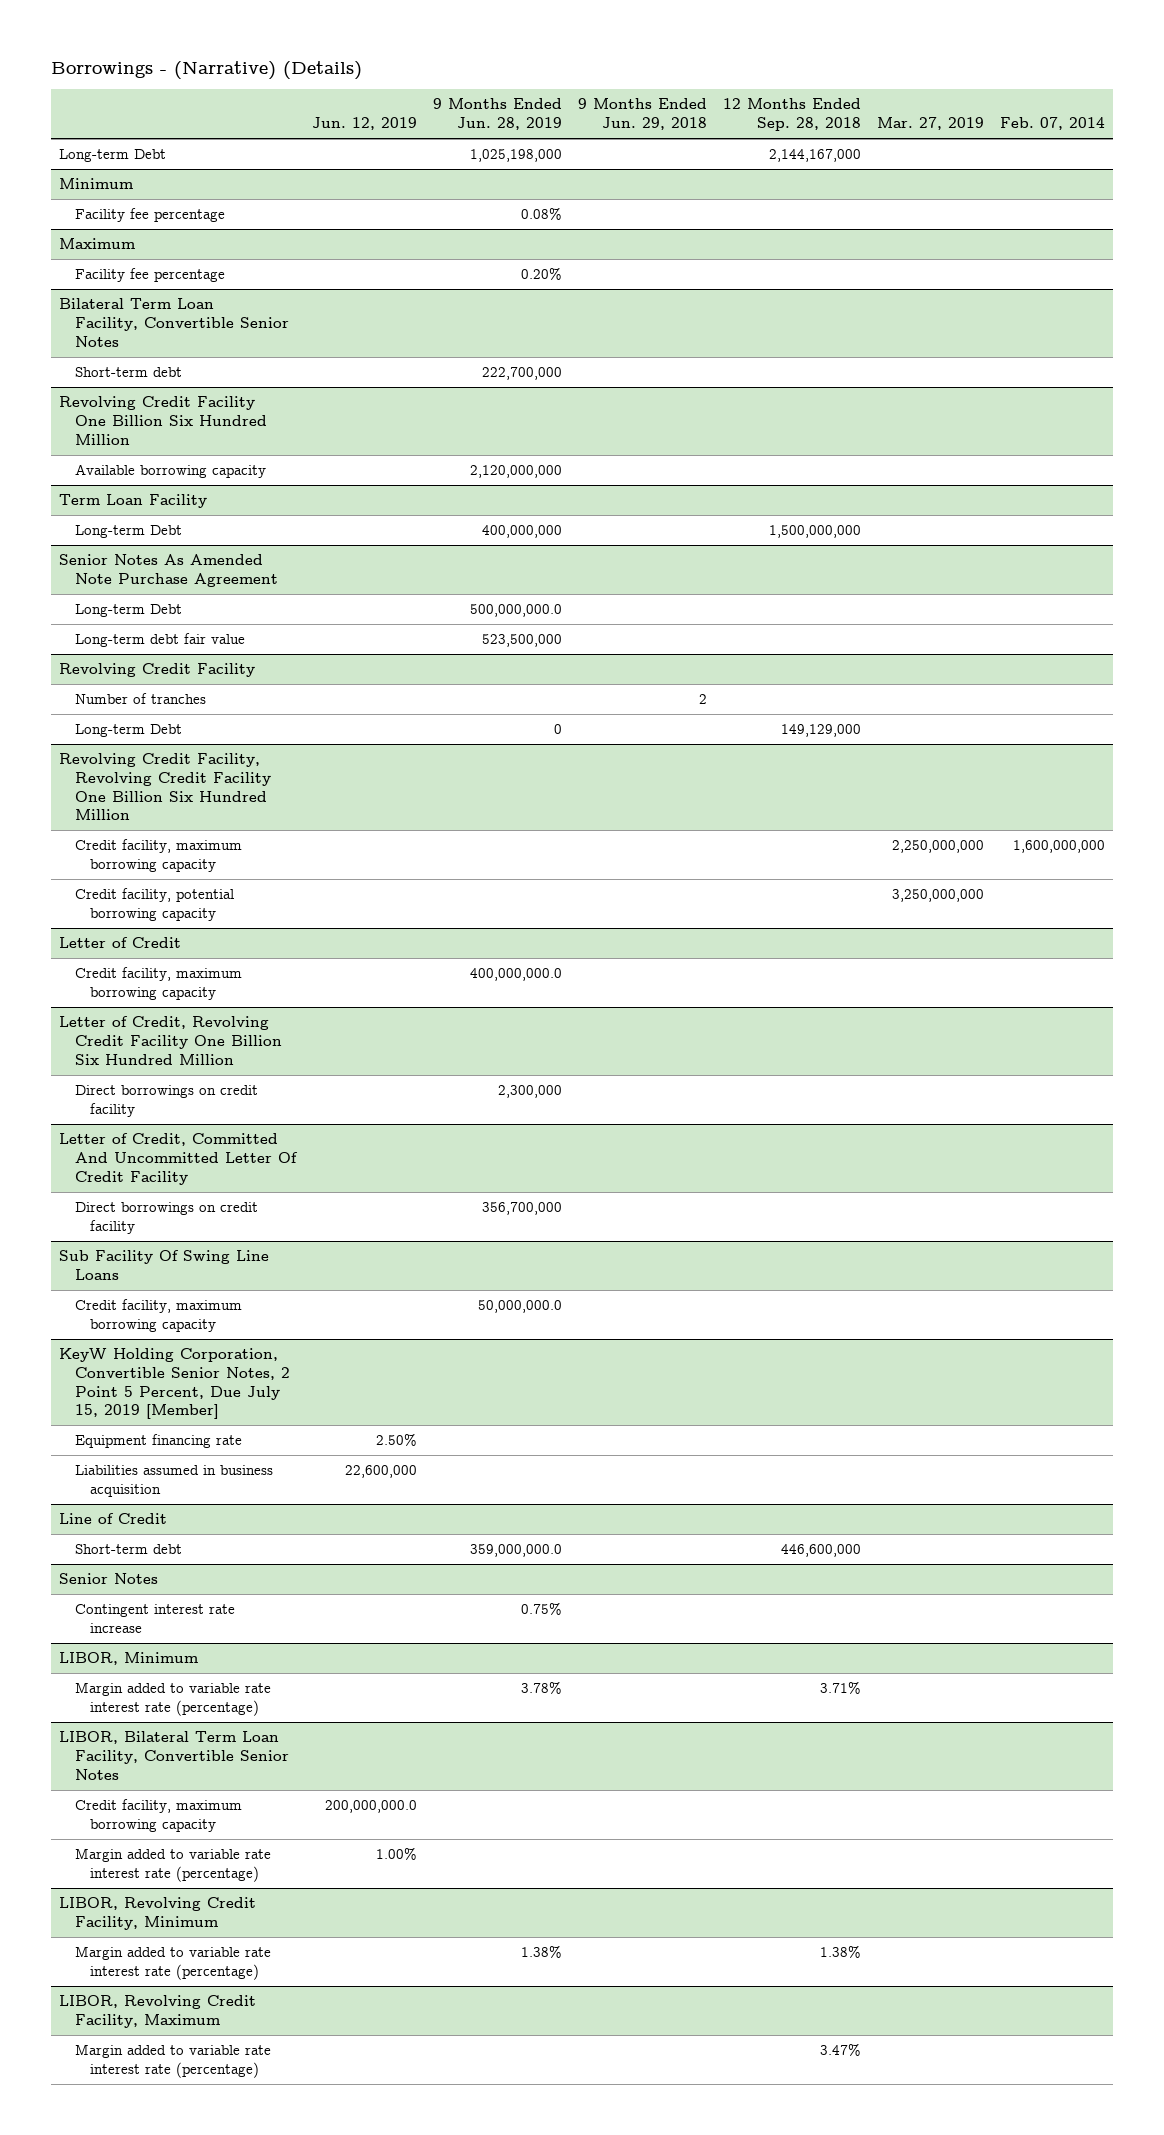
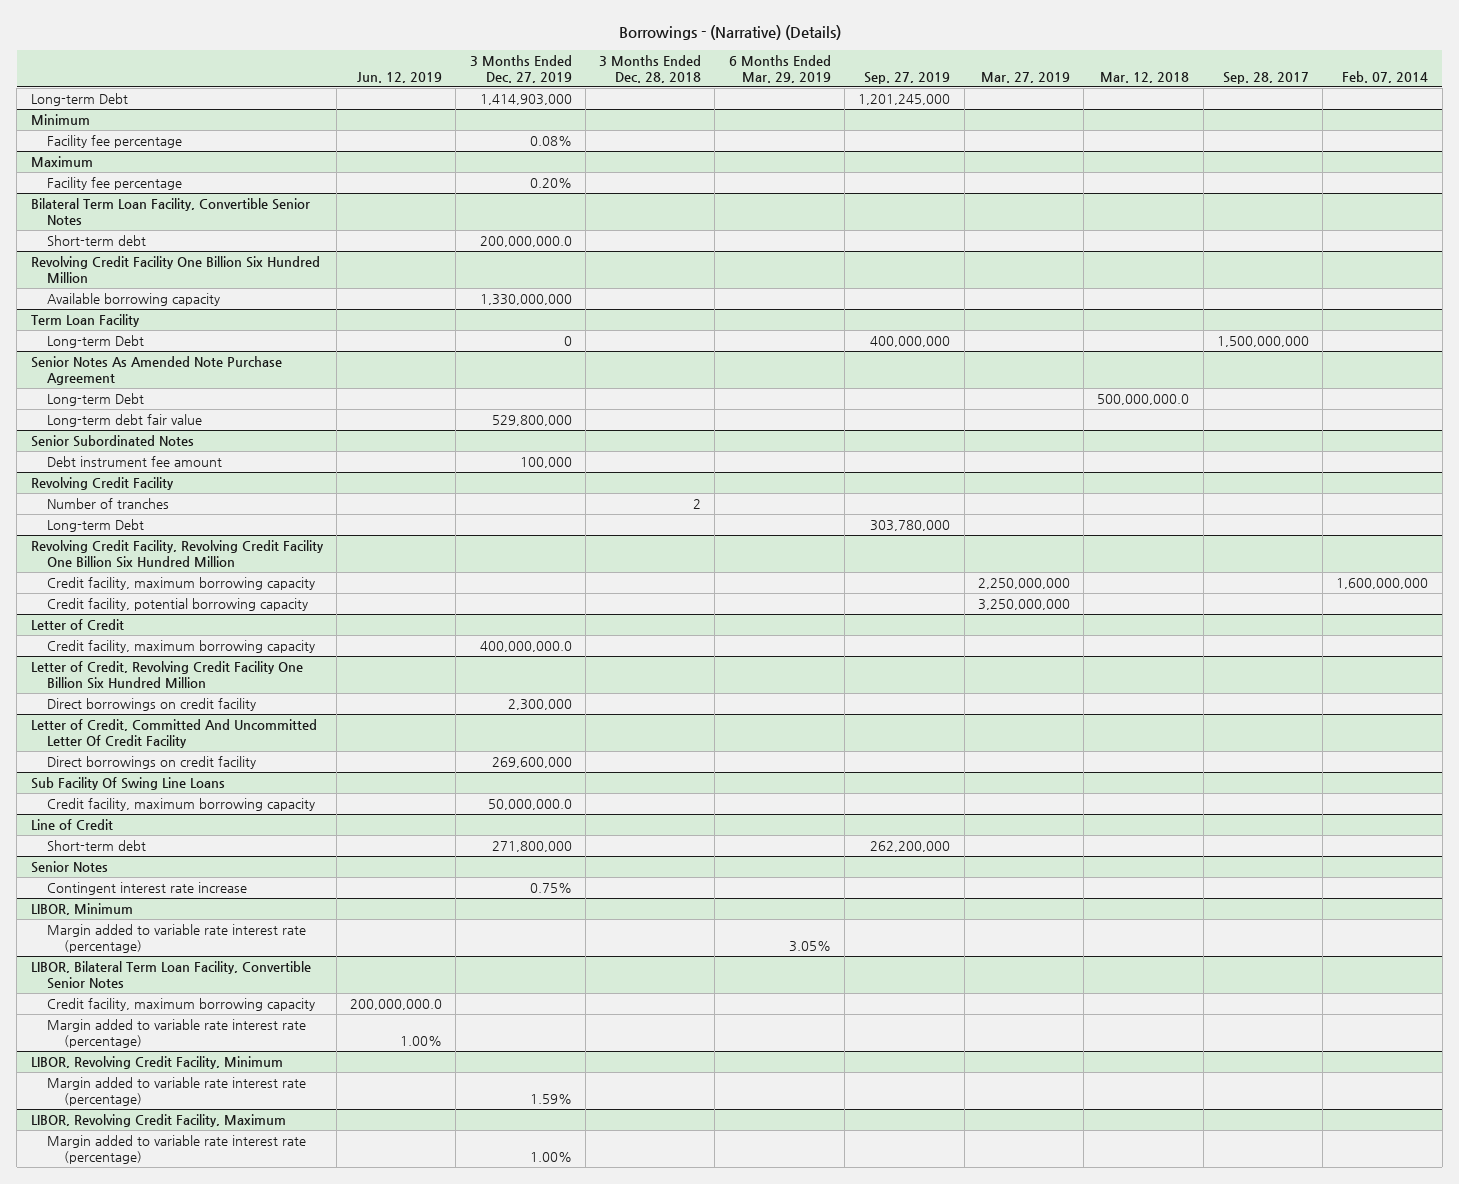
[432,98,562,131] 9 Months Ended Jun. 28, 2019 -> none
[577,98,707,131] 9 Months Ended Jun. 29, 2018 -> none
[722,98,861,132] 12 Months Ended Sep. 28, 2018 -> none
none -> [469,54,572,84] 3 Months Ended Dec. 27, 2019
none -> [599,54,702,84] 3 Months Ended Dec. 28, 2018
none -> [728,54,831,84] 6 Months Ended Mar. 29, 2019
none -> [864,72,951,85] Sep. 27, 2019
none -> [1100,72,1190,84] Mar. 12, 2018
none -> [1222,72,1309,85] Sep. 28, 2017
none -> [30,434,194,447] Senior Subordinated Notes
none -> [47,455,223,467] Debt instrument fee amount
[58,1348,290,1420] KeyW Holding Corporation, Convertible Senior Notes, 2 Point 5 Percent, Due July 15, 2019 [Member] -> none
[74,1434,242,1449] Equipment financing rate -> none
[74,1465,273,1497] Liabilities assumed in business acquisition -> none

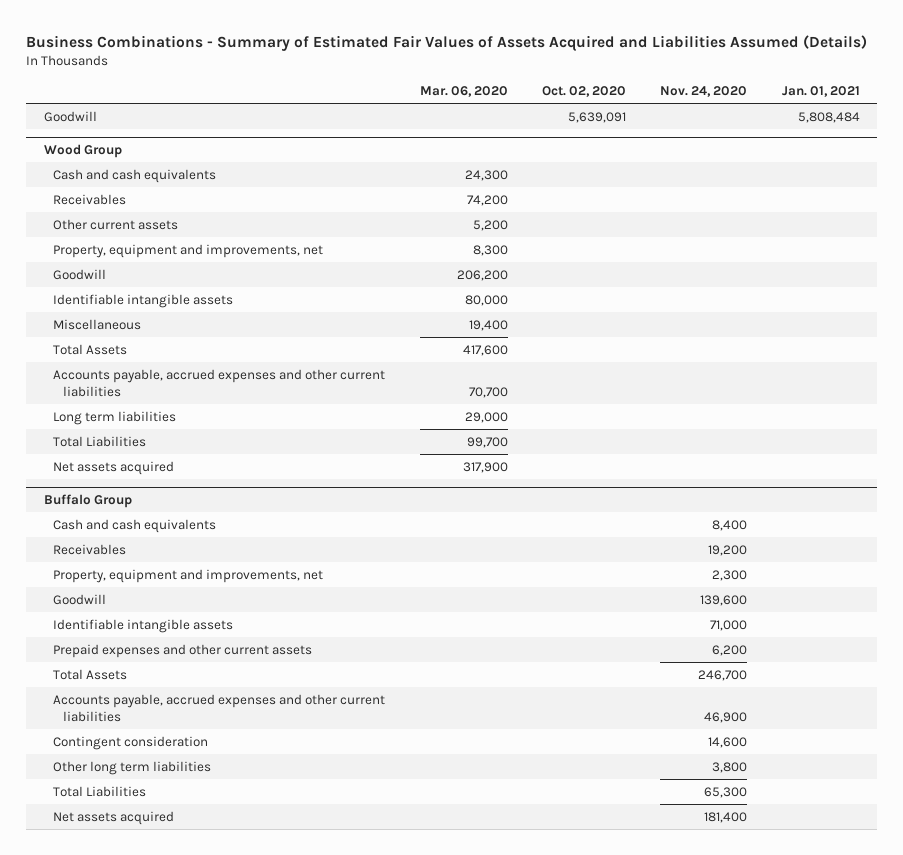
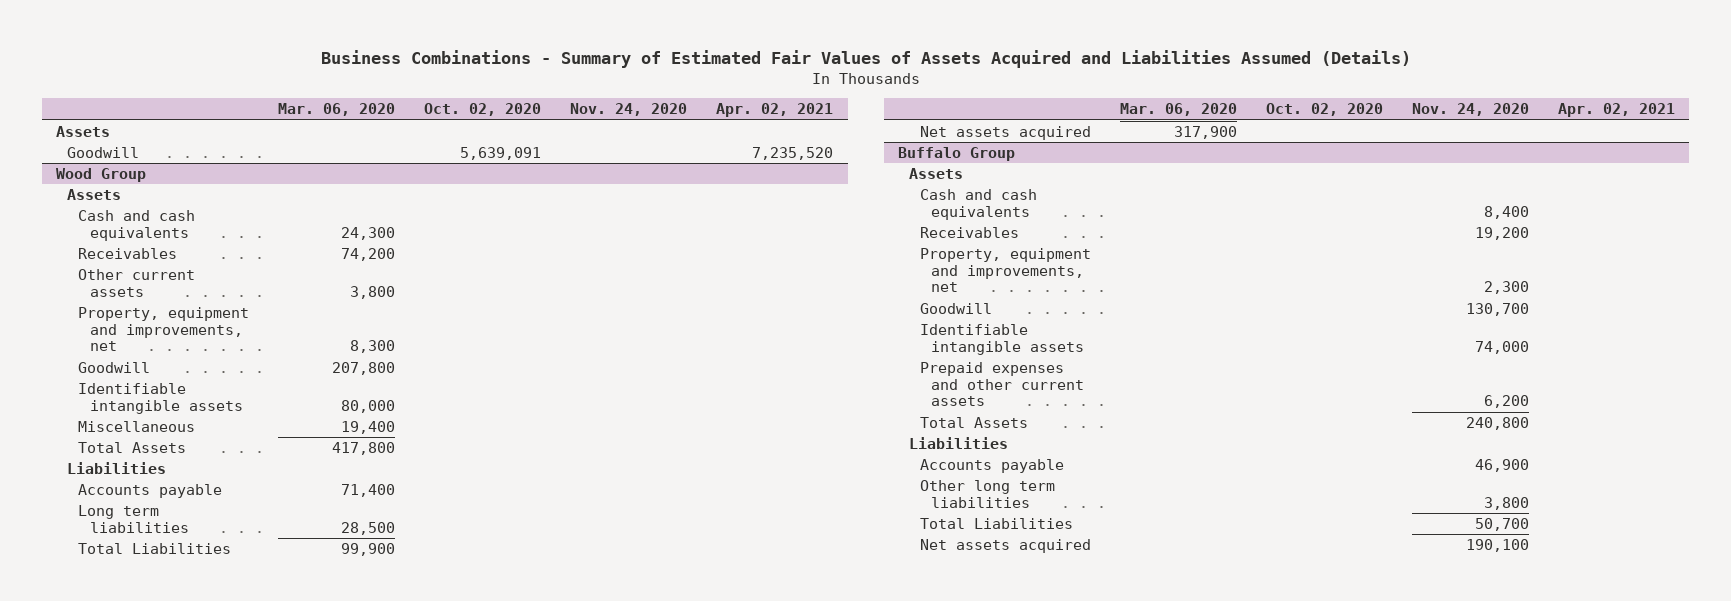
[781,85,860,97] Jan. 01, 2021 -> none
none -> [716,103,834,118] Apr. 02, 2021
none -> [56,125,111,137] Assets
none -> [67,188,122,200] Assets
[472,219,508,231] 5,200 -> [350,285,396,299] 3,800
[456,269,508,281] 206,200 -> [332,361,396,375] 207,800
[462,344,508,356] 417,600 -> [332,441,396,455] 417,800
none -> [67,461,167,474] Liabilities
[53,368,386,397] Accounts payable, accrued expenses and other current liabilities -> [78,483,223,498] Accounts payable
[468,386,508,398] 70,700 -> [341,483,396,497] 71,400
[464,411,508,423] 29,000 -> [341,521,396,535] 28,500
[466,436,508,448] 99,700 -> [341,542,396,556] 99,900
none -> [909,167,964,179] Assets
[700,594,748,606] 139,600 -> [1465,302,1529,316] 130,700
[710,619,748,631] 71,000 -> [1474,340,1529,354] 74,000
[53,735,209,750] Contingent consideration -> none
[698,669,748,681] 246,700 -> [1465,416,1529,430] 240,800
none -> [909,436,1009,449] Liabilities
[53,693,386,722] Accounts payable, accrued expenses and other current liabilities -> [920,458,1065,473] Accounts payable
[704,786,748,798] 65,300 -> [1474,517,1529,531] 50,700
[704,811,748,823] 181,400 -> [1465,538,1529,552] 190,100

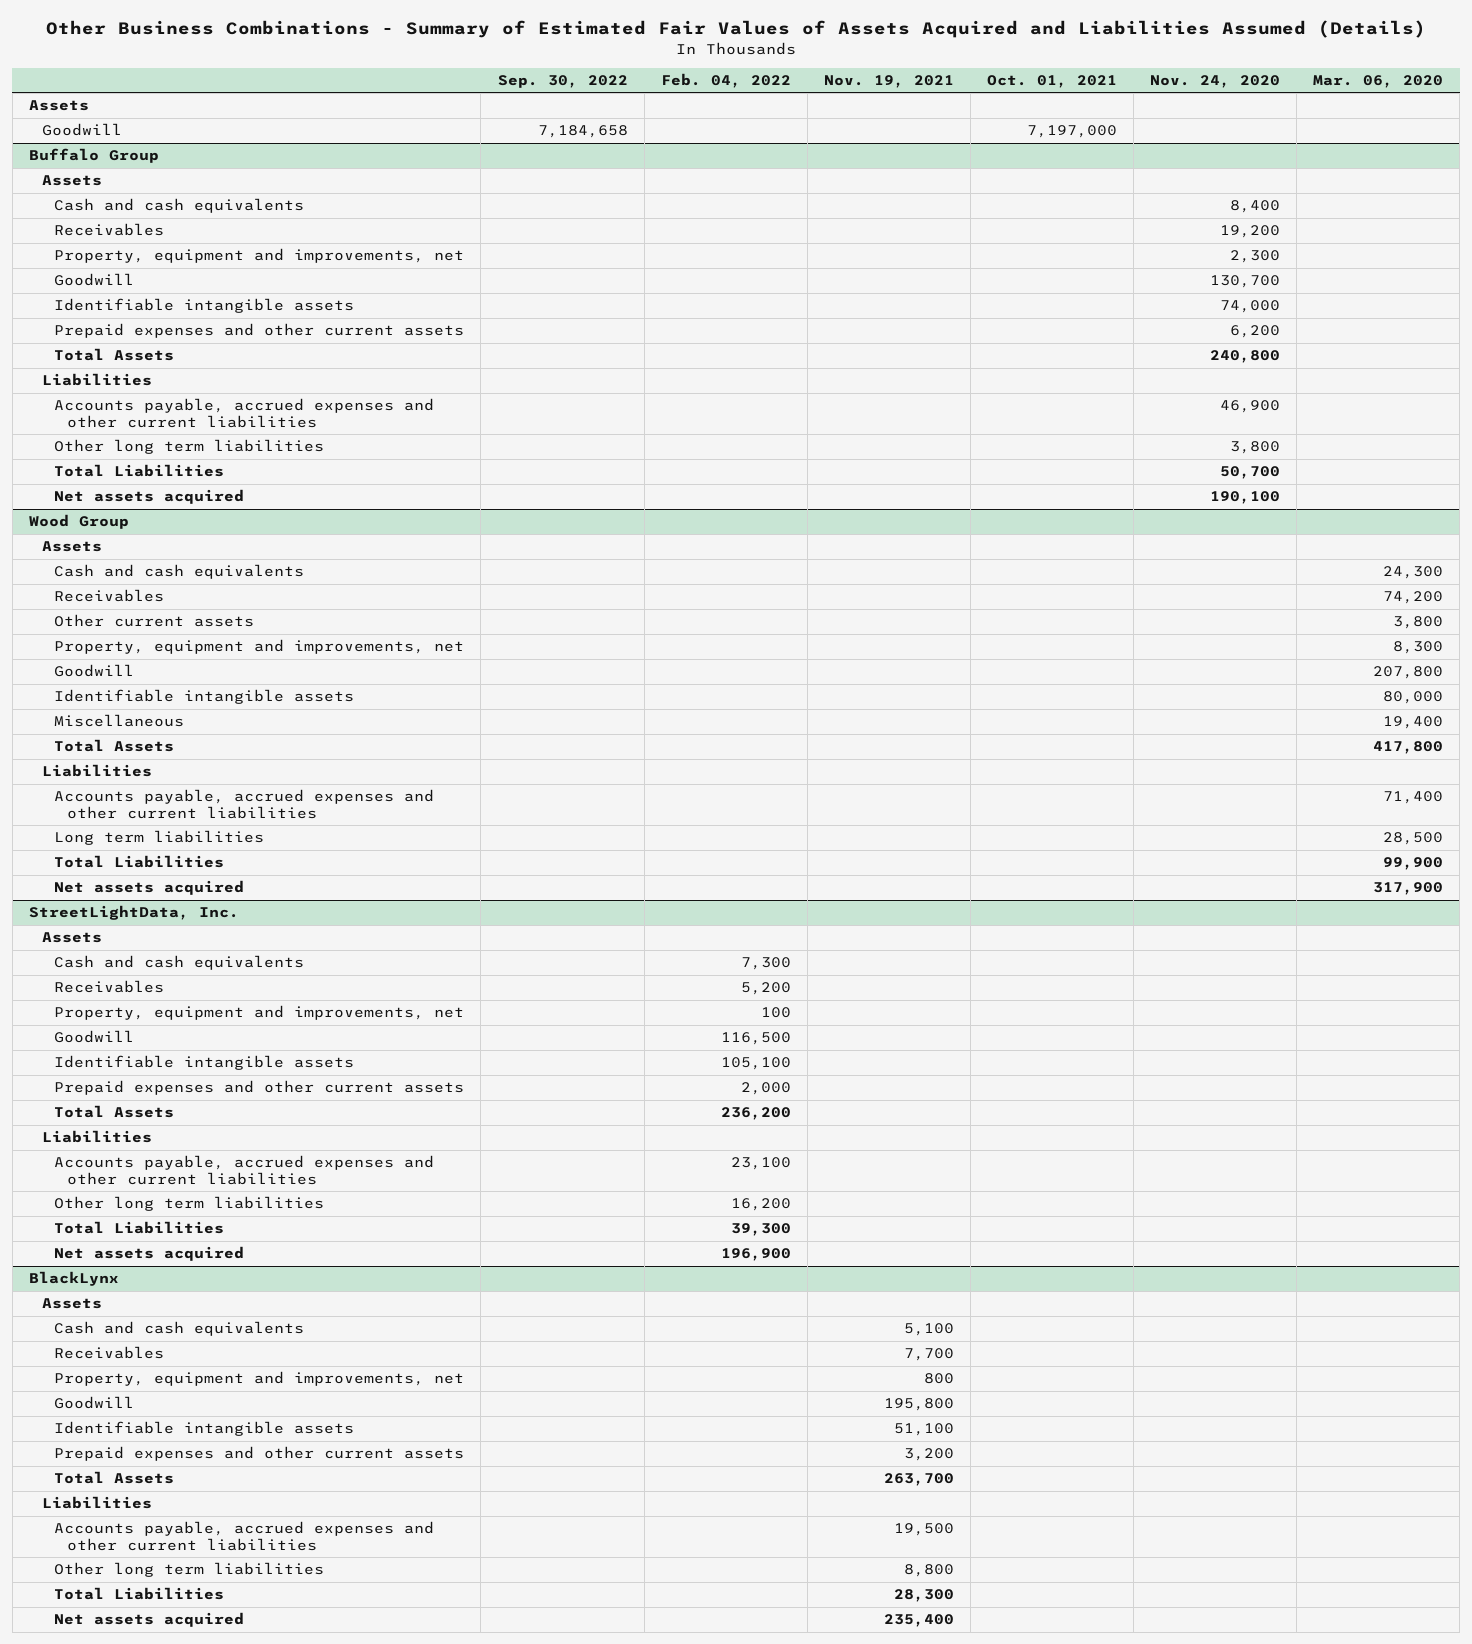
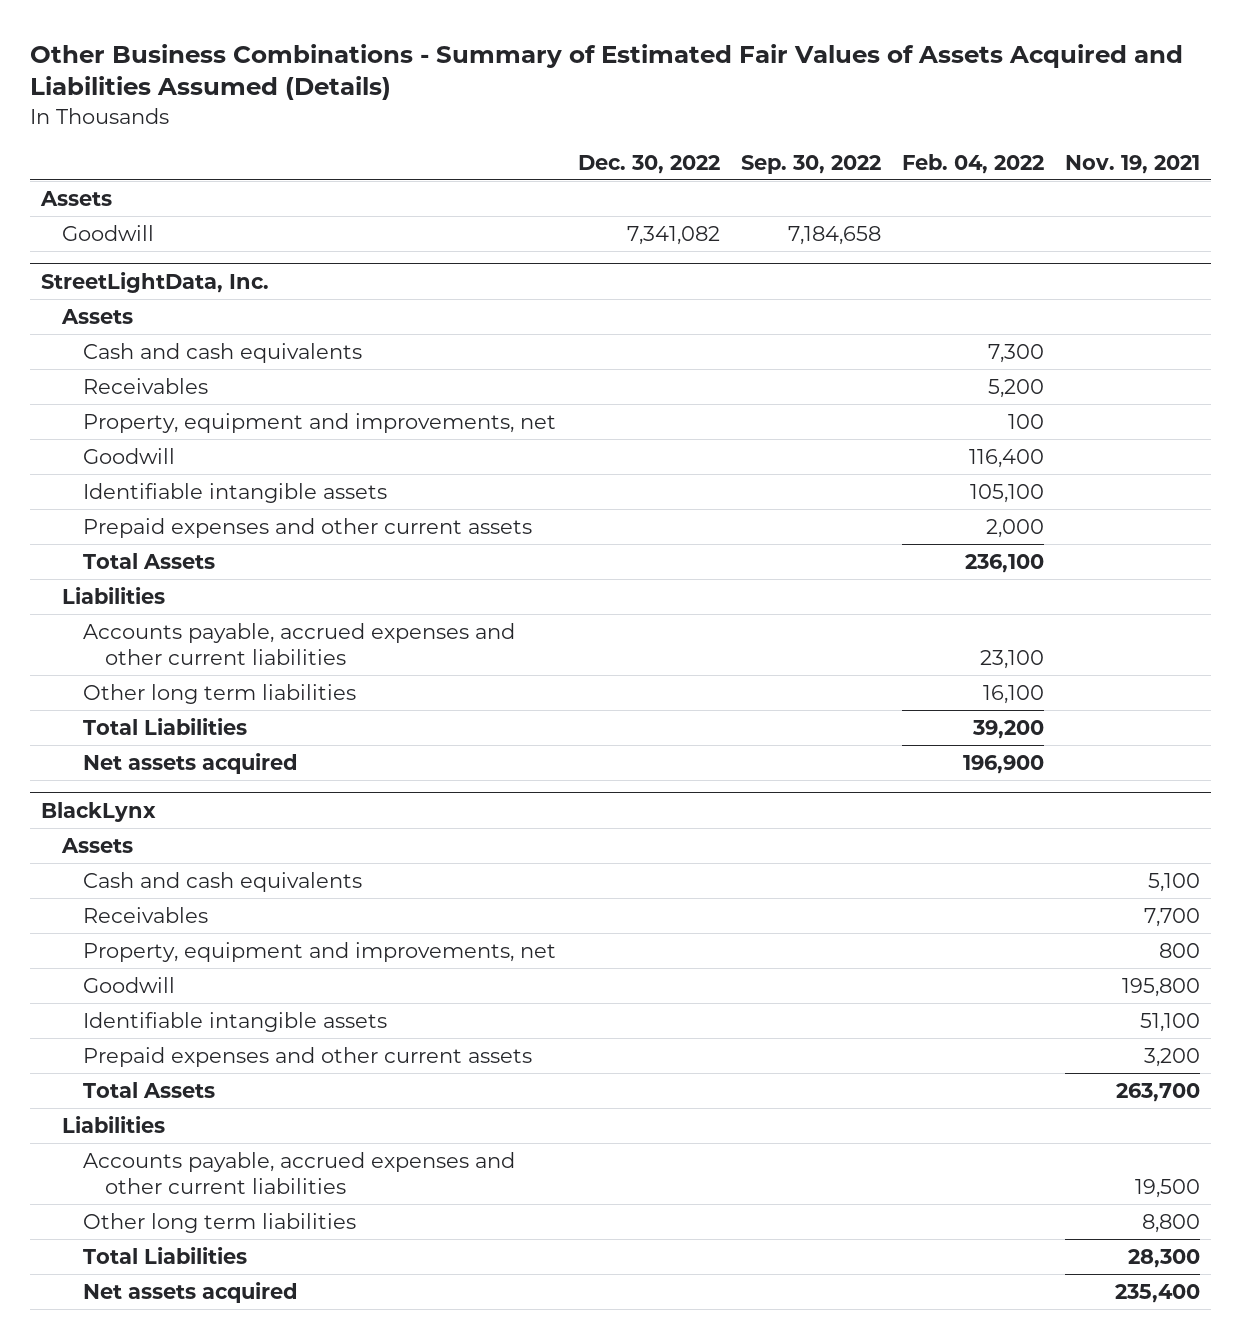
[986,75,1117,89] Oct. 01, 2021 -> none
[1149,75,1280,89] Nov. 24, 2020 -> none
[1313,75,1444,89] Mar. 06, 2020 -> none
none -> [577,154,720,174] Dec. 30, 2022
[28,148,159,164] Buffalo Group -> none
[41,175,102,187] Assets -> none
[54,198,305,214] Cash and cash equivalents -> none
[54,223,165,237] Receivables -> none
[54,248,465,264] Property, equipment and improvements, net -> none
[54,273,135,287] Goodwill -> none
[54,298,355,314] Identifiable intangible assets -> none
[54,323,465,339] Prepaid expenses and other current assets -> none
[54,348,175,362] Total Assets -> none
[41,373,152,387] Liabilities -> none
[54,398,435,429] Accounts payable, accrued expenses and other current liabilities -> none
[54,439,325,455] Other long term liabilities -> none
[54,464,225,478] Total Liabilities -> none
[54,489,245,505] Net assets acquired -> none
[28,514,129,530] Wood Group -> none
[41,541,102,553] Assets -> none
[54,564,305,580] Cash and cash equivalents -> none
[54,589,165,603] Receivables -> none
[54,614,255,628] Other current assets -> none
[54,639,465,655] Property, equipment and improvements, net -> none
[54,664,135,678] Goodwill -> none
[54,689,355,705] Identifiable intangible assets -> none
[54,714,185,728] Miscellaneous -> none
[54,739,175,753] Total Assets -> none
[41,764,152,778] Liabilities -> none
[54,789,435,820] Accounts payable, accrued expenses and other current liabilities -> none
[54,830,265,846] Long term liabilities -> none
[54,855,225,869] Total Liabilities -> none
[54,880,245,896] Net assets acquired -> none
[720,1032,791,1046] 116,500 -> [968,448,1044,468] 116,400
[720,1107,791,1121] 236,200 -> [964,553,1044,573] 236,100
[730,1198,791,1212] 16,200 -> [982,684,1044,704] 16,100
[730,1223,791,1237] 39,300 -> [971,719,1044,739] 39,200

